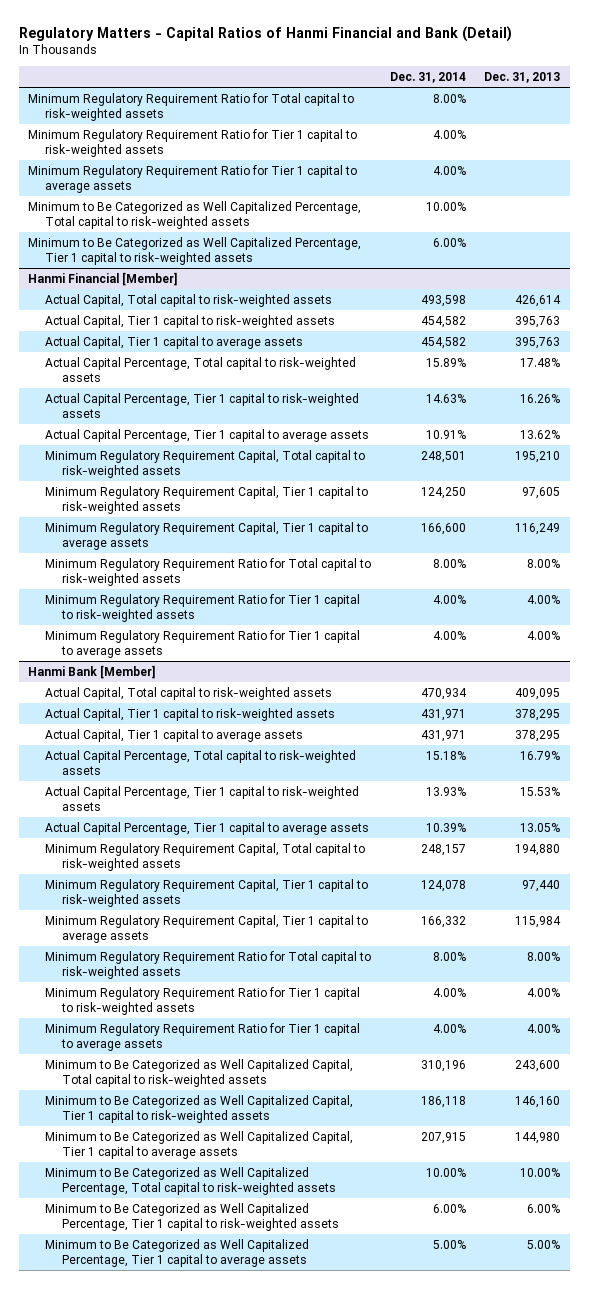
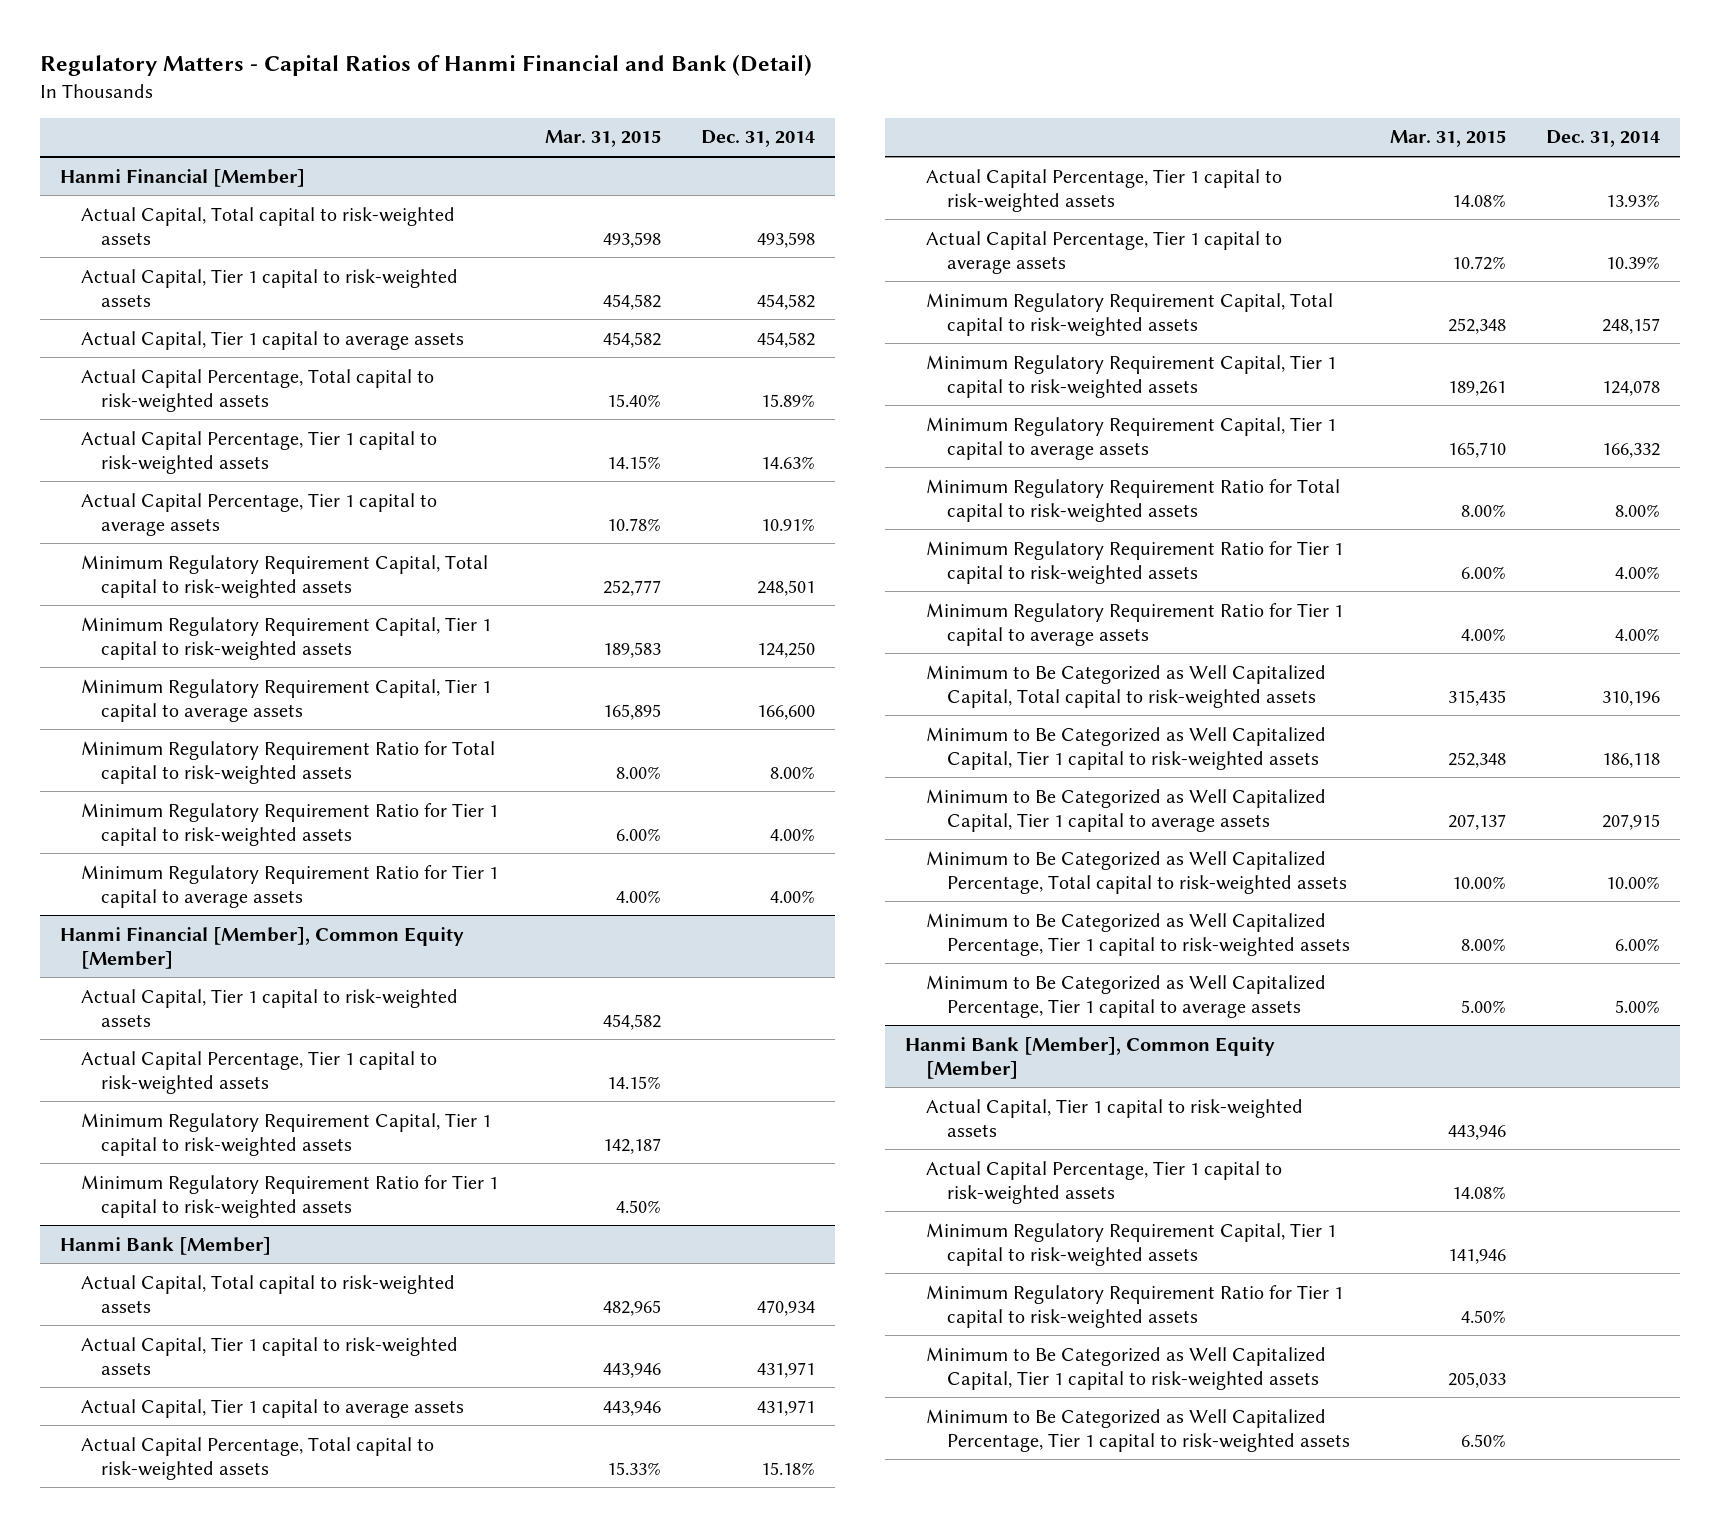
[484,72,561,84] Dec. 31, 2013 -> none
none -> [544,130,661,148] Mar. 31, 2015
[28,92,355,122] Minimum Regulatory Requirement Ratio for Total capital to risk-weighted assets -> none
[28,128,358,158] Minimum Regulatory Requirement Ratio for Tier 1 capital to risk-weighted assets -> none
[28,164,358,194] Minimum Regulatory Requirement Ratio for Tier 1 capital to average assets -> none
[28,200,362,230] Minimum to Be Categorized as Well Capitalized Percentage, Total capital to risk-weighted assets -> none
[28,236,362,266] Minimum to Be Categorized as Well Capitalized Percentage, Tier 1 capital to risk-weighted assets -> none
none -> [59,926,464,969] Hanmi Financial [Member], Common Equity [Member]
none -> [80,988,458,1027] Actual Capital, Tier 1 capital to risk-weighted assets
none -> [80,1050,437,1094] Actual Capital Percentage, Tier 1 capital to risk-weighted assets
none -> [80,1112,491,1156] Minimum Regulatory Requirement Capital, Tier 1 capital to risk-weighted assets
none -> [80,1174,498,1218] Minimum Regulatory Requirement Ratio for Tier 1 capital to risk-weighted assets
none -> [904,1036,1275,1079] Hanmi Bank [Member], Common Equity [Member]
none -> [925,1098,1303,1137] Actual Capital, Tier 1 capital to risk-weighted assets
none -> [925,1160,1282,1204] Actual Capital Percentage, Tier 1 capital to risk-weighted assets
none -> [925,1222,1336,1266] Minimum Regulatory Requirement Capital, Tier 1 capital to risk-weighted assets
none -> [925,1284,1343,1328] Minimum Regulatory Requirement Ratio for Tier 1 capital to risk-weighted assets
none -> [925,1346,1326,1390] Minimum to Be Categorized as Well Capitalized Capital, Tier 1 capital to risk-weighted assets
none -> [925,1408,1350,1452] Minimum to Be Categorized as Well Capitalized Percentage, Tier 1 capital to risk-weighted assets

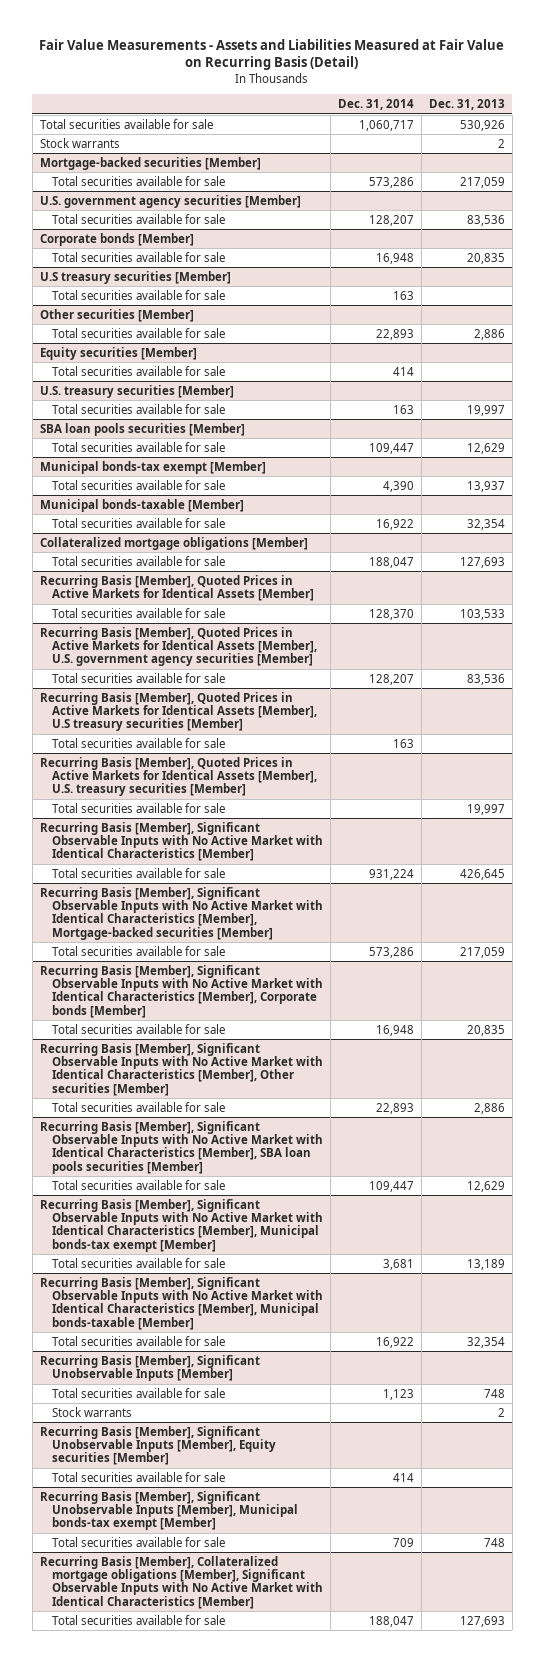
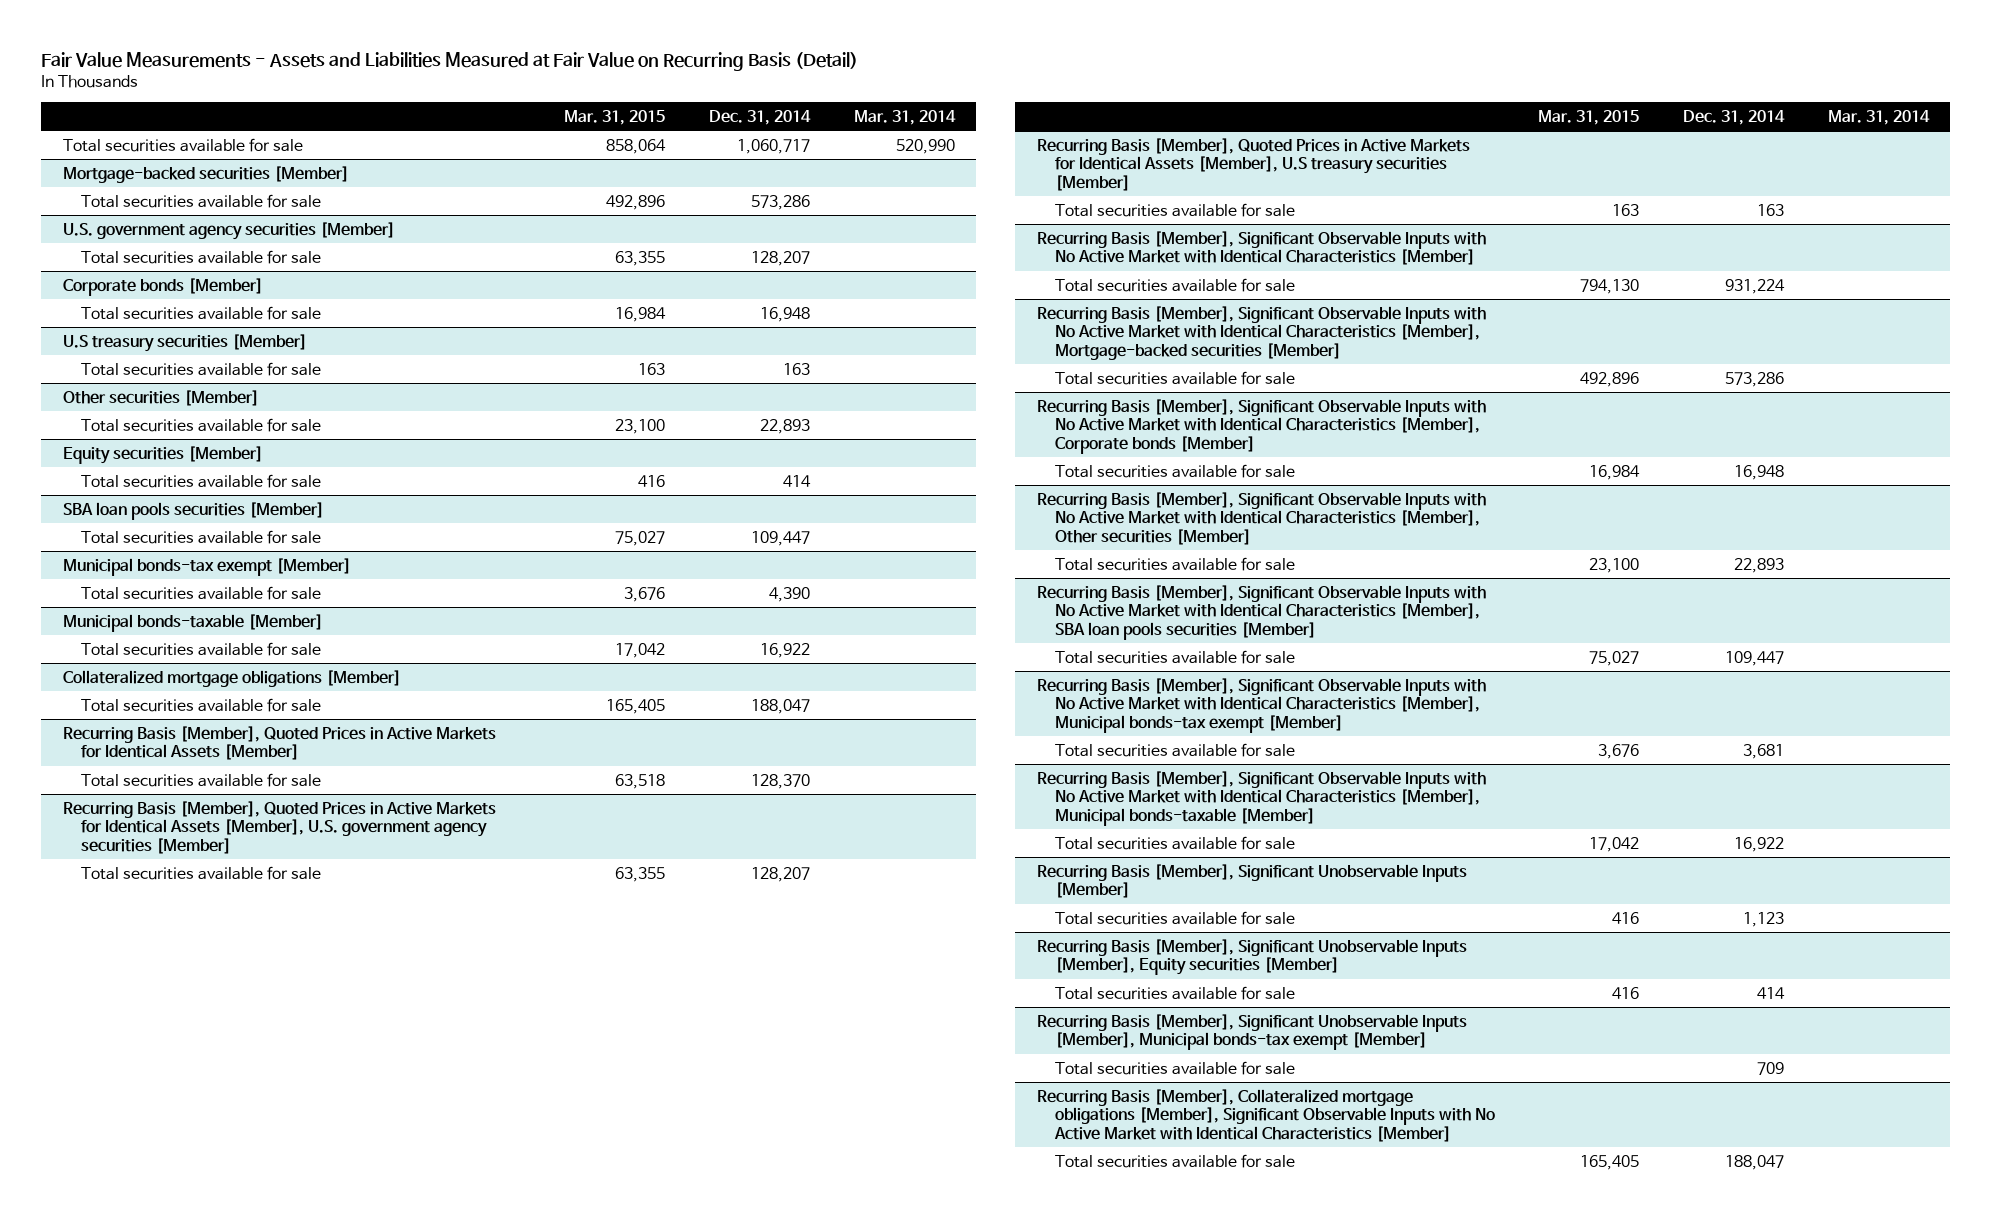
[428,98,505,110] Dec. 31, 2013 -> none
none -> [564,109,666,125] Mar. 31, 2015
none -> [853,109,956,125] Mar. 31, 2014
[39,137,120,148] Stock warrants -> none
[39,384,234,398] U.S. treasury securities [Member] -> none
[52,403,226,414] Total securities available for sale -> none
[39,756,318,797] Recurring Basis [Member], Quoted Prices in Active Markets for Identical Assets [Member], U.S. treasury securities [Member] -> none
[52,802,226,813] Total securities available for sale -> none
[52,1406,133,1417] Stock warrants -> none

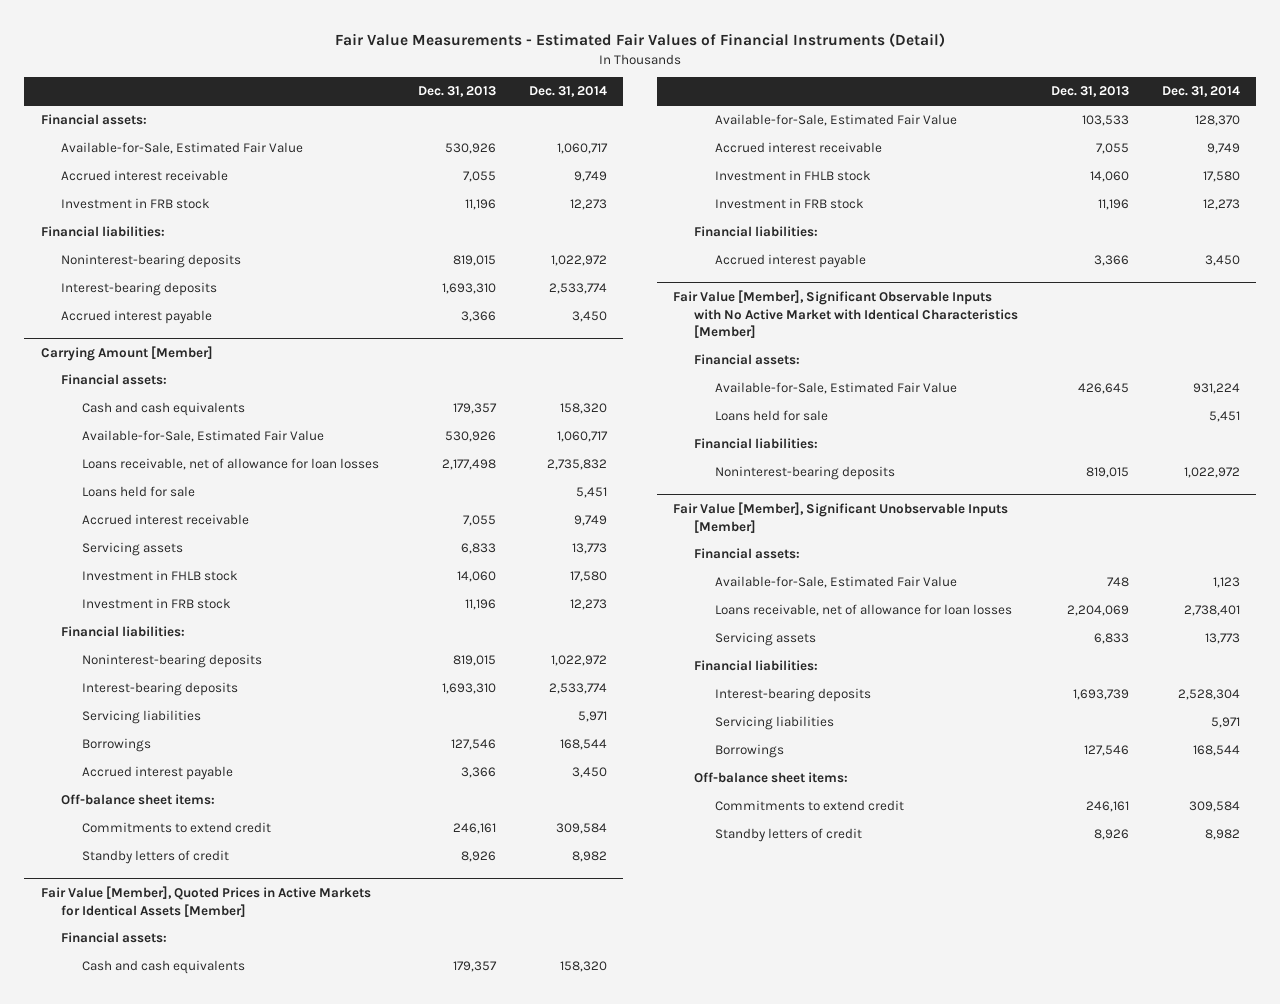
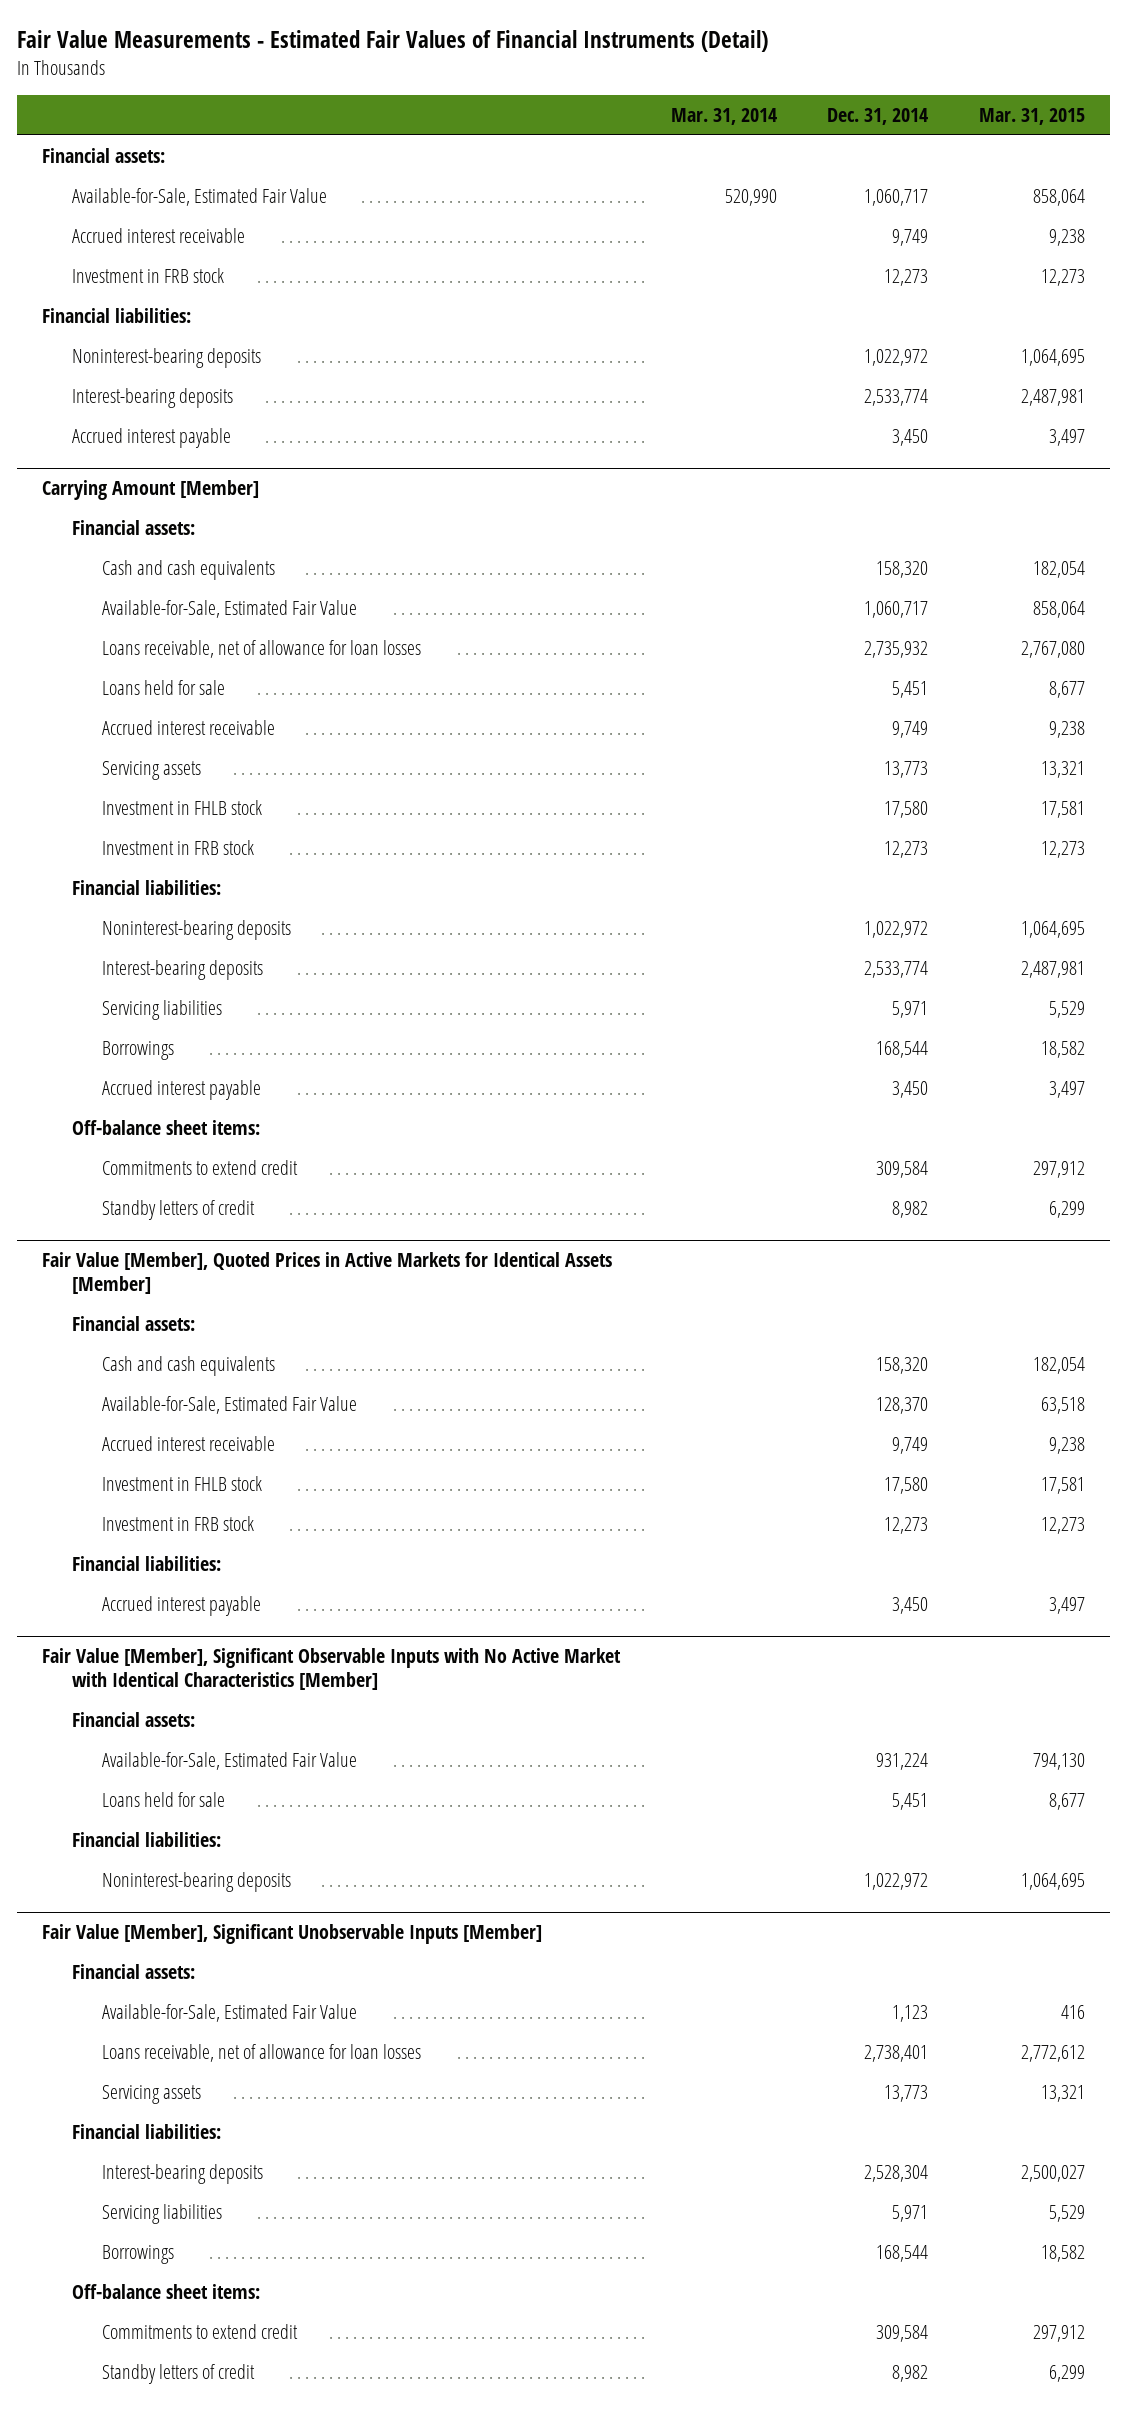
[418,86,497,98] Dec. 31, 2013 -> none
none -> [670,107,777,125] Mar. 31, 2014
none -> [978,107,1085,125] Mar. 31, 2015
[546,459,607,471] 2,735,832 -> [864,640,929,658] 2,735,932

